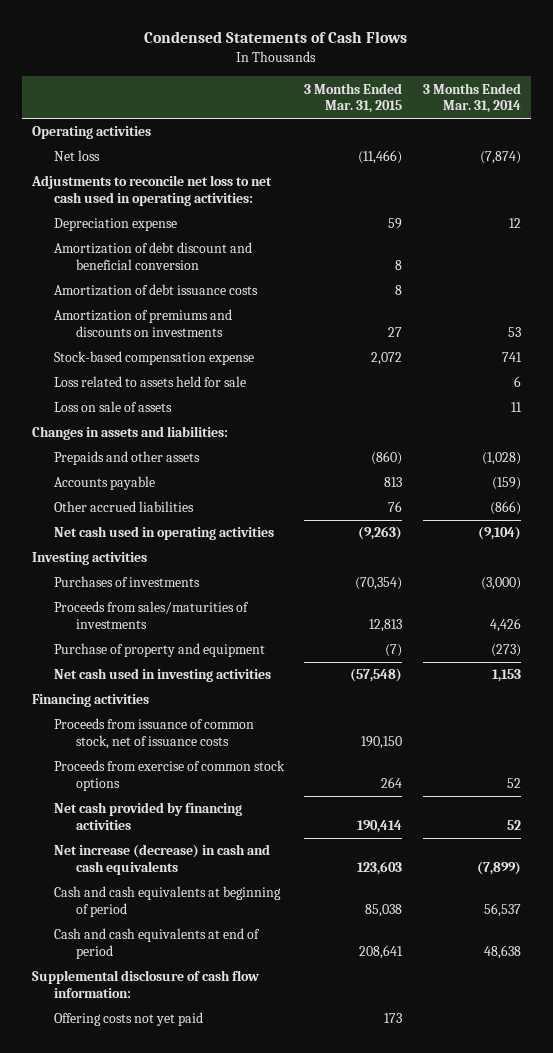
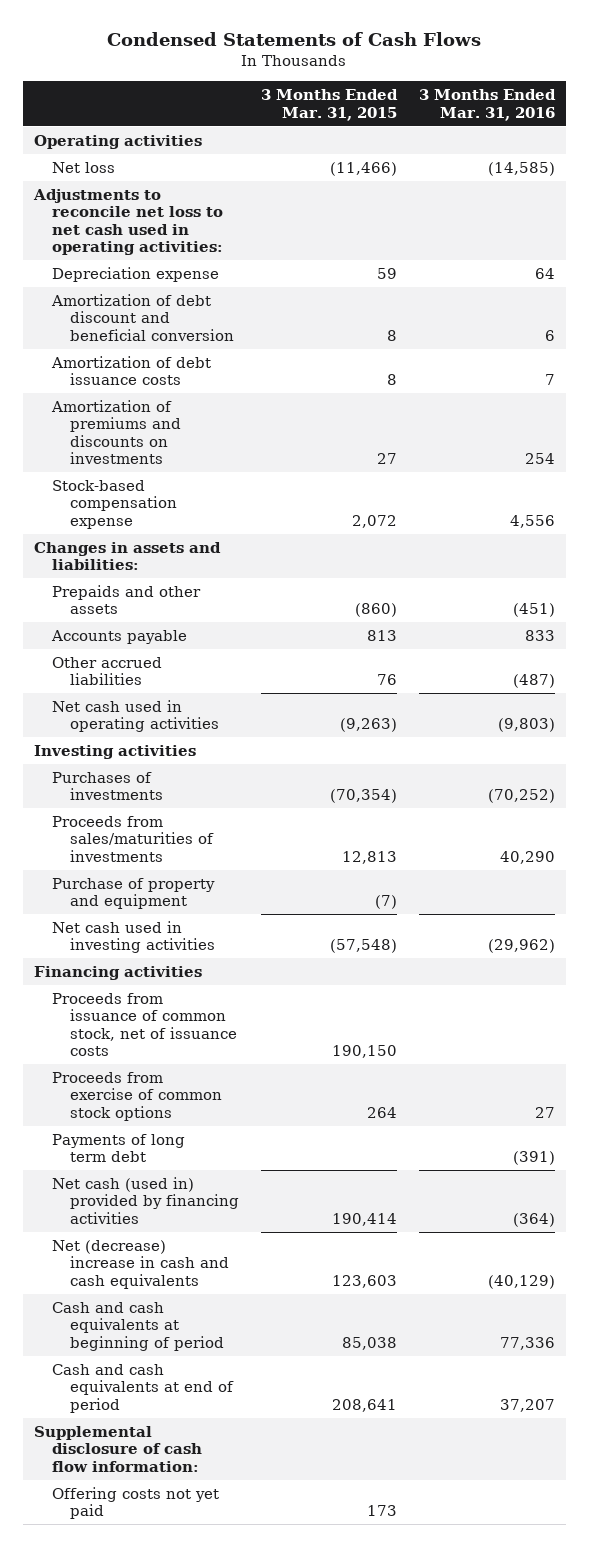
[422,82,521,114] 3 Months Ended Mar. 31, 2014 -> none
none -> [419,89,557,121] 3 Months Ended Mar. 31, 2016
[53,376,246,388] Loss related to assets held for sale -> none
[53,401,172,413] Loss on sale of assets -> none
none -> [51,1134,185,1163] Payments of long term debt
[53,802,242,831] Net cash provided by financing activities -> [51,1177,239,1224] Net cash (used in) provided by financing activities
[53,844,270,876] Net increase (decrease) in cash and cash equivalents -> [51,1240,229,1289] Net (decrease) increase in cash and cash equivalents

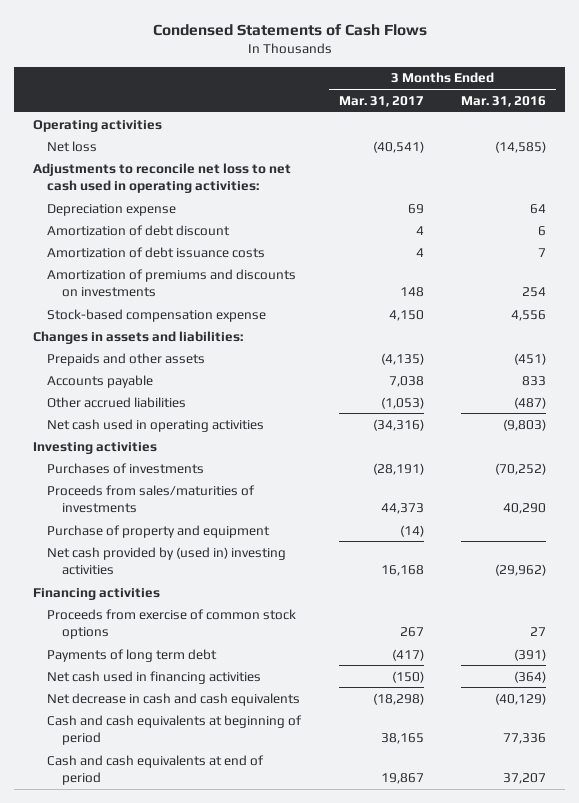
[261,89,399,121] 3 Months Ended Mar. 31, 2015 -> none
none -> [338,95,424,107] Mar. 31, 2017
[50,294,234,341] Amortization of debt discount and beneficial conversion -> [47,224,231,236] Amortization of debt discount
[51,921,215,954] Net cash used in investing activities -> [47,546,287,575] Net cash provided by (used in) investing activities
[51,993,237,1057] Proceeds from issuance of common stock, net of issuance costs -> none
[51,1177,239,1224] Net cash (used in) provided by financing activities -> [47,670,262,684] Net cash used in financing activities
[51,1240,229,1289] Net (decrease) increase in cash and cash equivalents -> [47,692,301,706] Net decrease in cash and cash equivalents
[33,1426,202,1472] Supplemental disclosure of cash flow information: -> none
[51,1487,219,1520] Offering costs not yet paid -> none

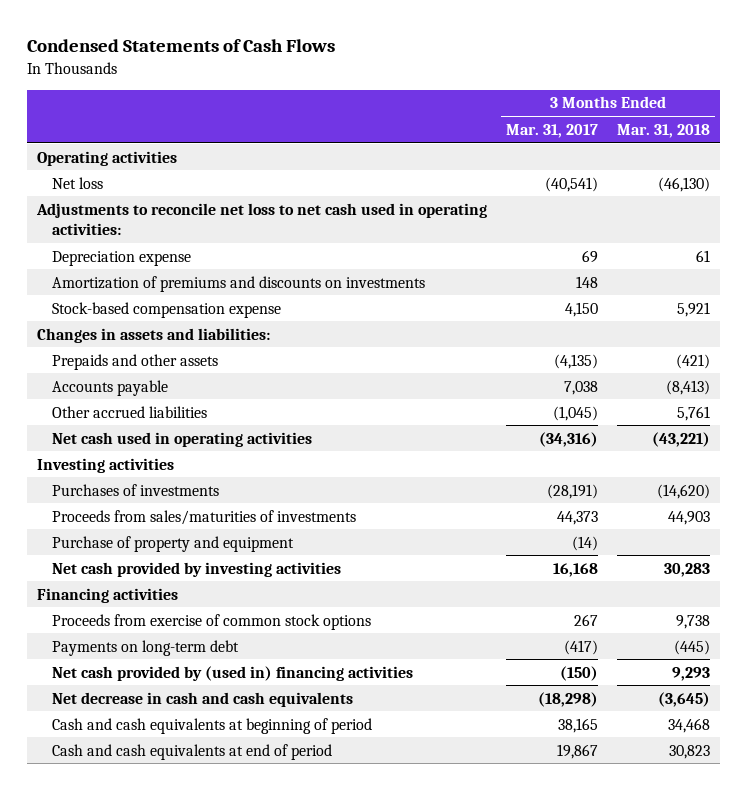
[461,95,547,107] Mar. 31, 2016 -> none
none -> [617,123,711,138] Mar. 31, 2018
[47,224,231,236] Amortization of debt discount -> none
[47,246,266,258] Amortization of debt issuance costs -> none
[380,396,424,409] (1,053) -> [553,405,599,421] (1,045)
[47,546,287,575] Net cash provided by (used in) investing activities -> [52,561,342,577] Net cash provided by investing activities
[47,648,218,662] Payments of long term debt -> [52,639,240,656] Payments on long-term debt
[47,670,262,684] Net cash used in financing activities -> [52,665,414,681] Net cash provided by (used in) financing activities

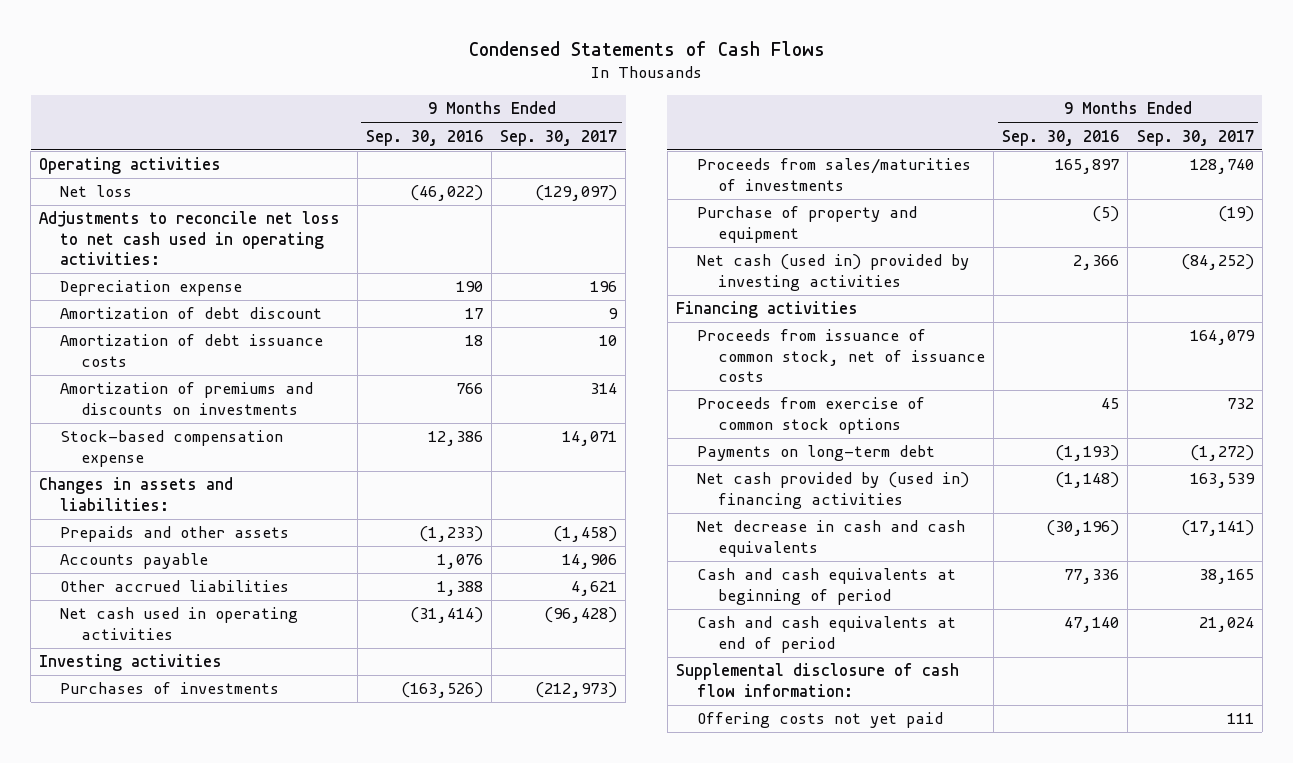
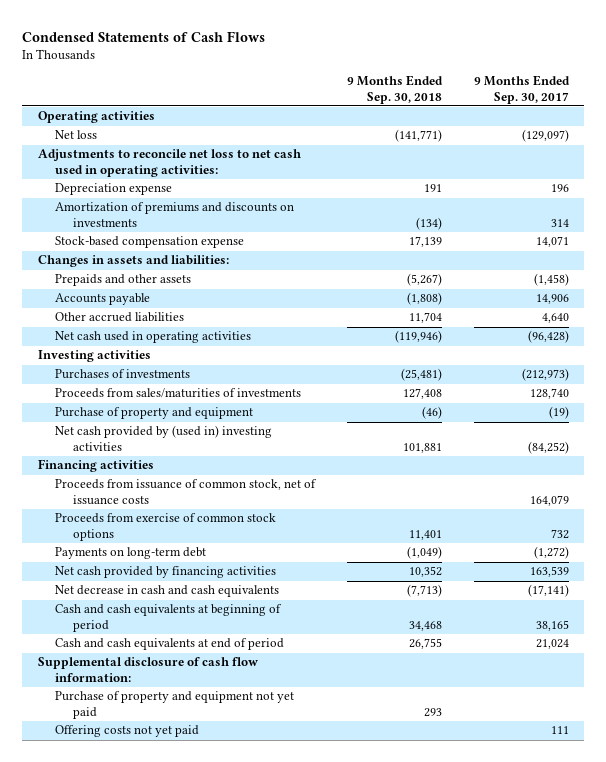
[365,129,483,146] Sep. 30, 2016 -> none
none -> [346,75,443,104] 9 Months Ended Sep. 30, 2018
[60,307,323,320] Amortization of debt discount -> none
[60,334,324,367] Amortization of debt issuance costs -> none
[571,581,618,597] 4,621 -> [541,313,569,324] 4,640
[696,254,969,291] Net cash (used in) provided by investing activities -> [55,425,273,451] Net cash provided by (used in) investing activities
[696,472,969,509] Net cash provided by (used in) financing activities -> [55,566,277,579] Net cash provided by financing activities
none -> [55,691,295,719] Purchase of property and equipment not yet paid

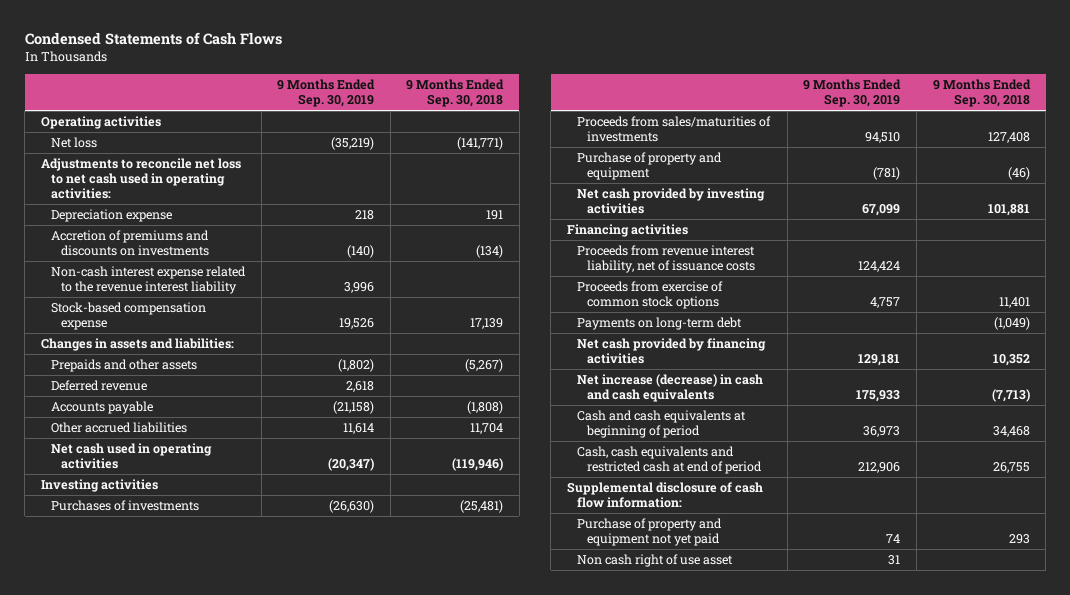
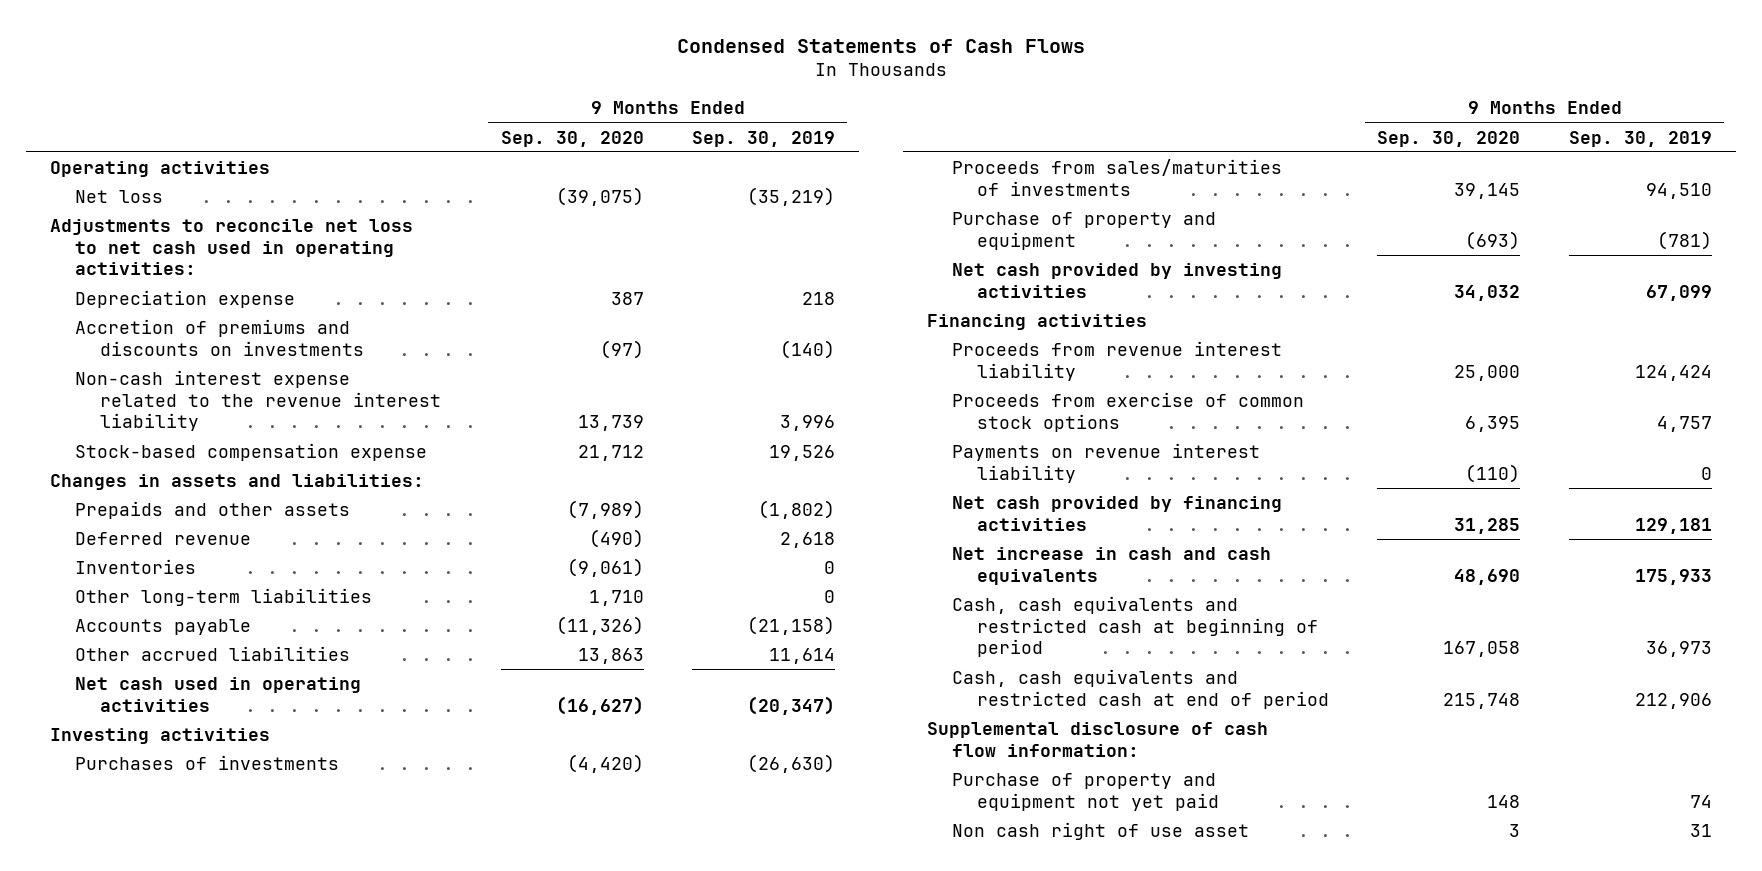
[406,78,505,108] 9 Months Ended Sep. 30, 2018 -> none
none -> [500,130,644,147] Sep. 30, 2020
none -> [75,558,197,574] Inventories
none -> [75,587,373,606] Other long-term liabilities
[577,245,756,274] Proceeds from revenue interest liability, net of issuance costs -> [951,340,1282,381] Proceeds from revenue interest liability
[577,317,743,331] Payments on long-term debt -> none
none -> [951,442,1260,483] Payments on revenue interest liability
[577,374,764,403] Net increase (decrease) in cash and cash equivalents -> [951,546,1271,585] Net increase in cash and cash equivalents
[577,410,747,439] Cash and cash equivalents at beginning of period -> [951,595,1319,658] Cash, cash equivalents and restricted cash at beginning of period

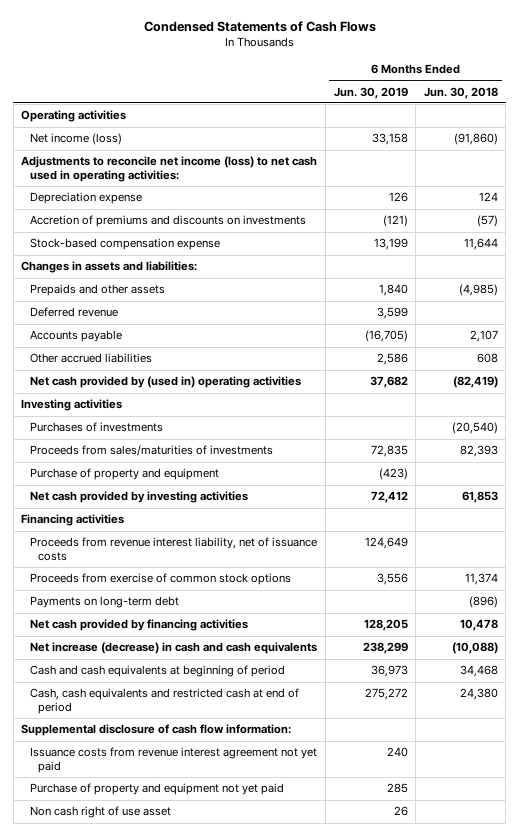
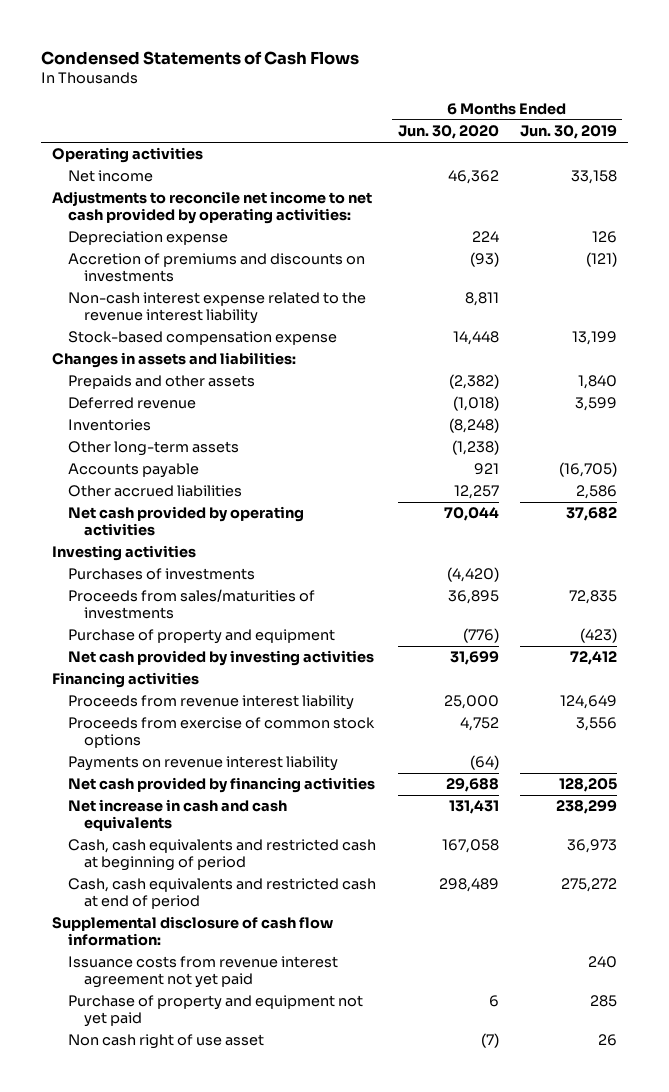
[423,86,498,99] Jun. 30, 2018 -> none
none -> [397,125,499,140] Jun. 30, 2020
[29,133,122,146] Net income (loss) -> [68,170,154,183] Net income
[21,156,318,183] Adjustments to reconcile net income (loss) to net cash used in operating activities: -> [52,191,373,225] Adjustments to reconcile net income to net cash provided by operating activities:
none -> [68,292,367,325] Non-cash interest expense related to the revenue interest liability
none -> [68,419,152,432] Inventories
none -> [68,441,240,457] Other long-term assets
[29,376,301,389] Net cash provided by (used in) operating activities -> [68,506,305,537] Net cash provided by operating activities
[29,537,317,562] Proceeds from revenue interest liability, net of issuance costs -> [68,695,355,711] Proceeds from revenue interest liability
[29,596,179,609] Payments on long-term debt -> none
none -> [68,756,339,772] Payments on revenue interest liability
[29,642,317,655] Net increase (decrease) in cash and cash equivalents -> [68,799,288,832] Net increase in cash and cash equivalents
[29,665,285,678] Cash and cash equivalents at beginning of period -> [68,839,377,872] Cash, cash equivalents and restricted cash at beginning of period

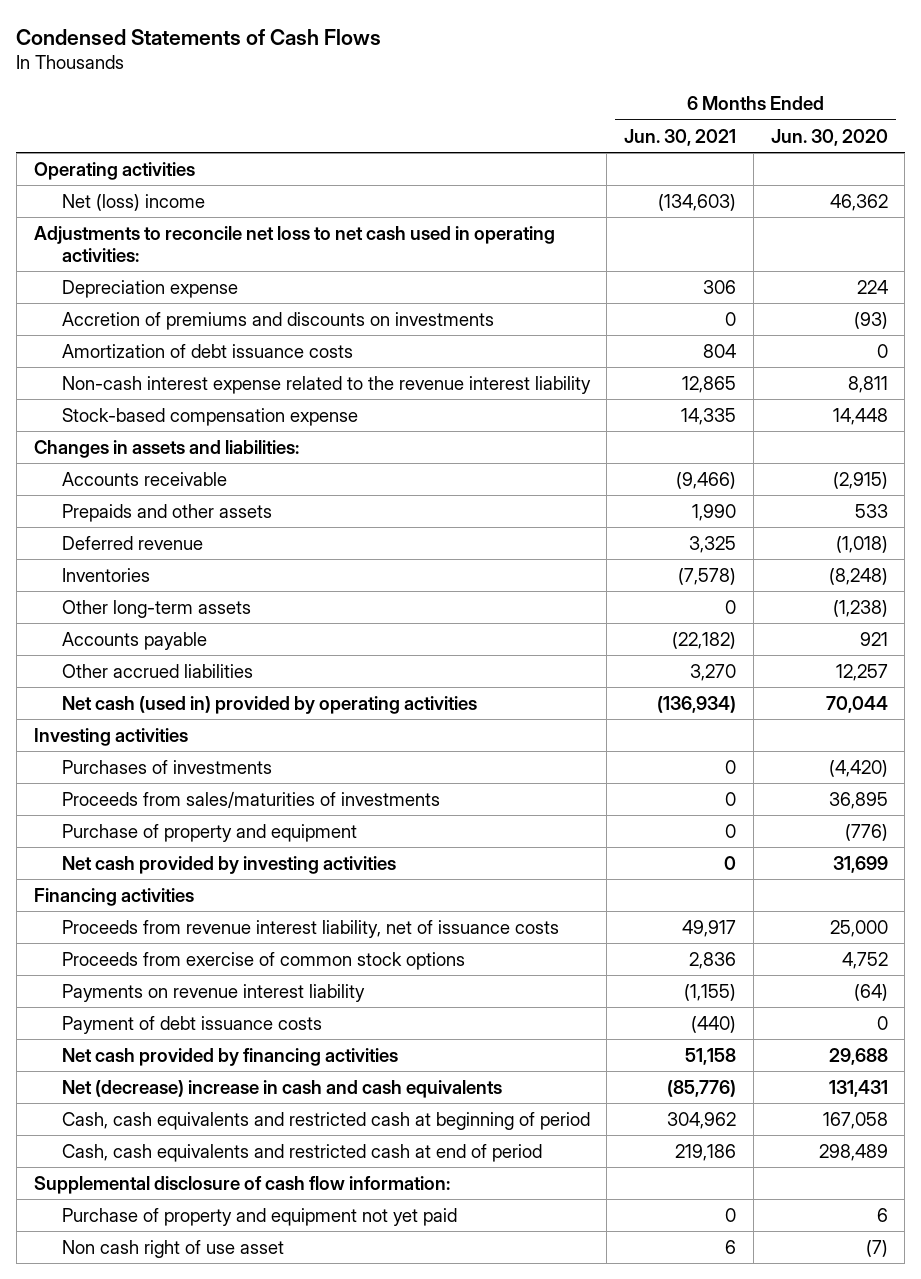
[520,125,618,140] Jun. 30, 2019 -> none
none -> [624,128,737,146] Jun. 30, 2021
[68,170,154,183] Net income -> [61,193,205,211] Net (loss) income
[52,191,373,225] Adjustments to reconcile net income to net cash provided by operating activities: -> [33,225,555,262] Adjustments to reconcile net loss to net cash used in operating activities:
none -> [61,343,353,358] Amortization of debt issuance costs
none -> [61,471,227,486] Accounts receivable
[448,374,499,390] (2,382) -> [854,503,888,518] 533
[68,506,305,537] Net cash provided by operating activities -> [61,695,477,714] Net cash (used in) provided by operating activities
[68,695,355,711] Proceeds from revenue interest liability -> [61,919,559,938] Proceeds from revenue interest liability, net of issuance costs
none -> [61,1015,322,1034] Payment of debt issuance costs
[68,799,288,832] Net increase in cash and cash equivalents -> [61,1079,502,1098] Net (decrease) increase in cash and cash equivalents
[68,956,339,989] Issuance costs from revenue interest agreement not yet paid -> none

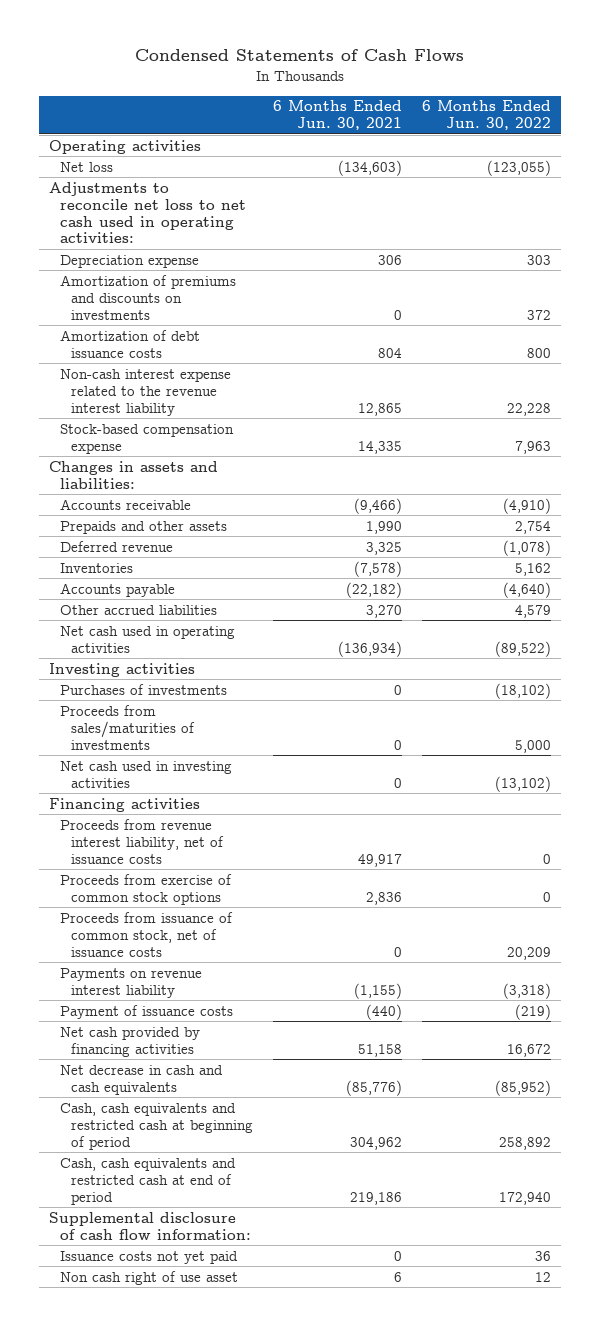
[770,128,888,146] Jun. 30, 2020 -> none
none -> [421,100,551,131] 6 Months Ended Jun. 30, 2022
[61,193,205,211] Net (loss) income -> [59,161,113,172] Net loss
[61,311,494,330] Accretion of premiums and discounts on investments -> [59,274,236,320] Amortization of premiums and discounts on investments
[61,599,251,618] Other long-term assets -> none
[61,695,477,714] Net cash (used in) provided by operating activities -> [59,625,235,653] Net cash used in operating activities
[61,823,357,842] Purchase of property and equipment -> none
[61,855,396,874] Net cash provided by investing activities -> [59,760,232,788] Net cash used in investing activities
none -> [59,911,233,957] Proceeds from issuance of common stock, net of issuance costs
[61,1015,322,1034] Payment of debt issuance costs -> [59,1004,233,1019] Payment of issuance costs
[61,1079,502,1098] Net (decrease) increase in cash and cash equivalents -> [59,1064,223,1095] Net decrease in cash and cash equivalents
[61,1207,457,1226] Purchase of property and equipment not yet paid -> none
none -> [59,1250,238,1264] Issuance costs not yet paid

